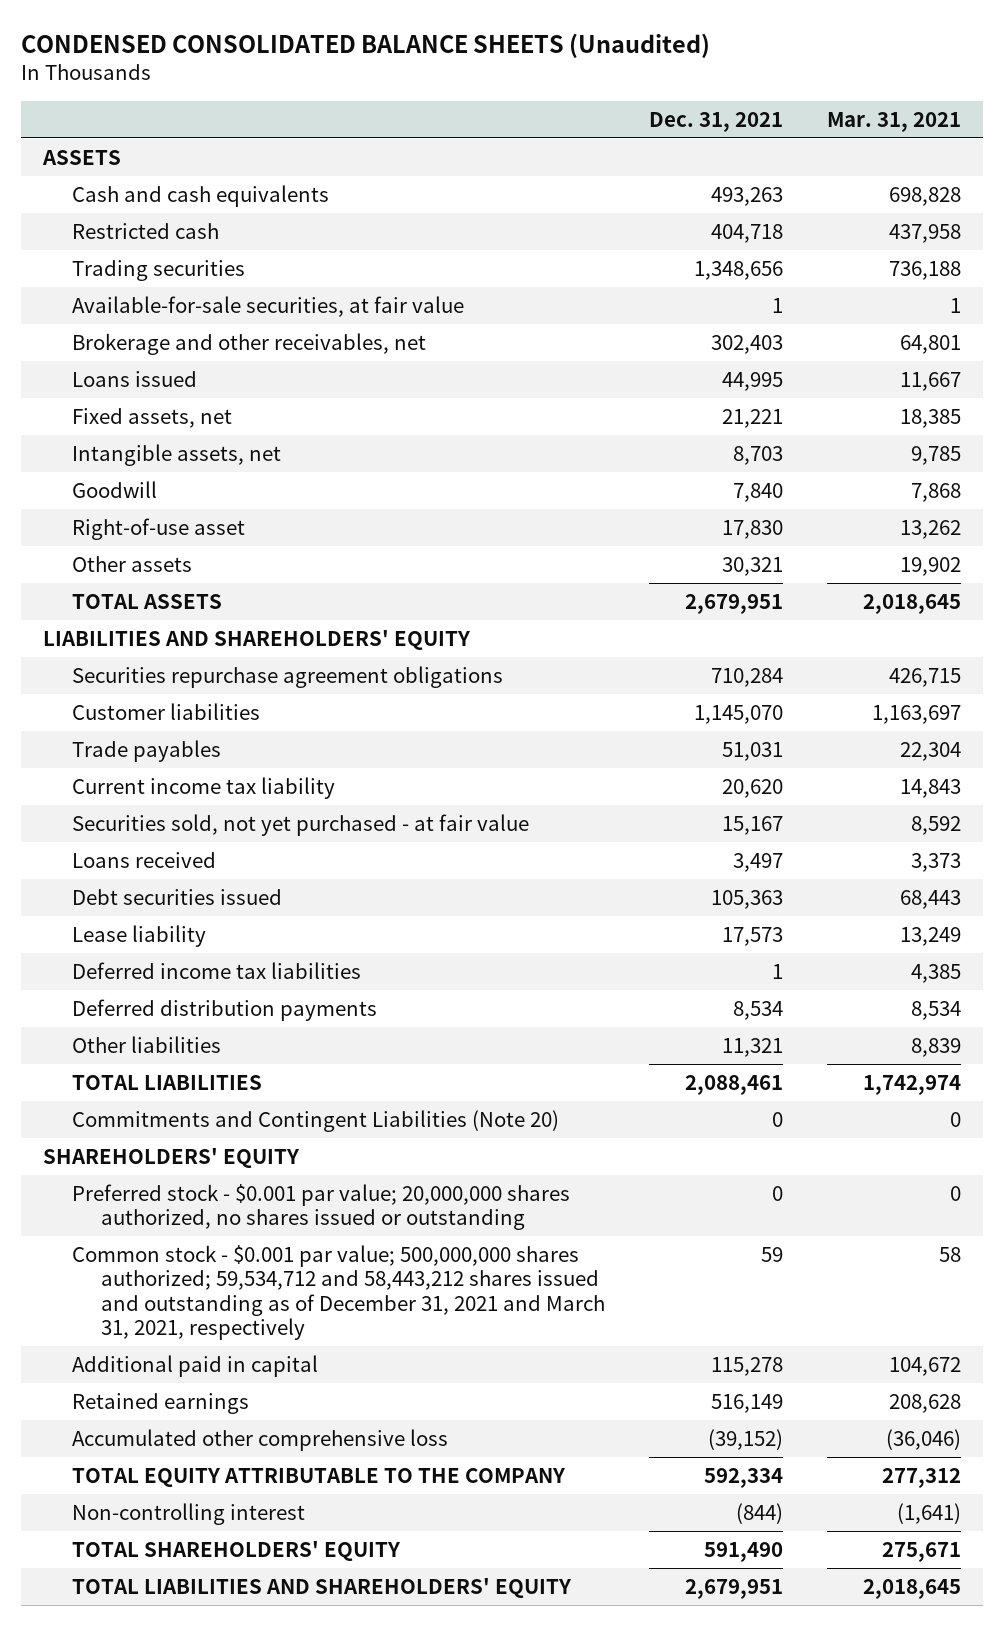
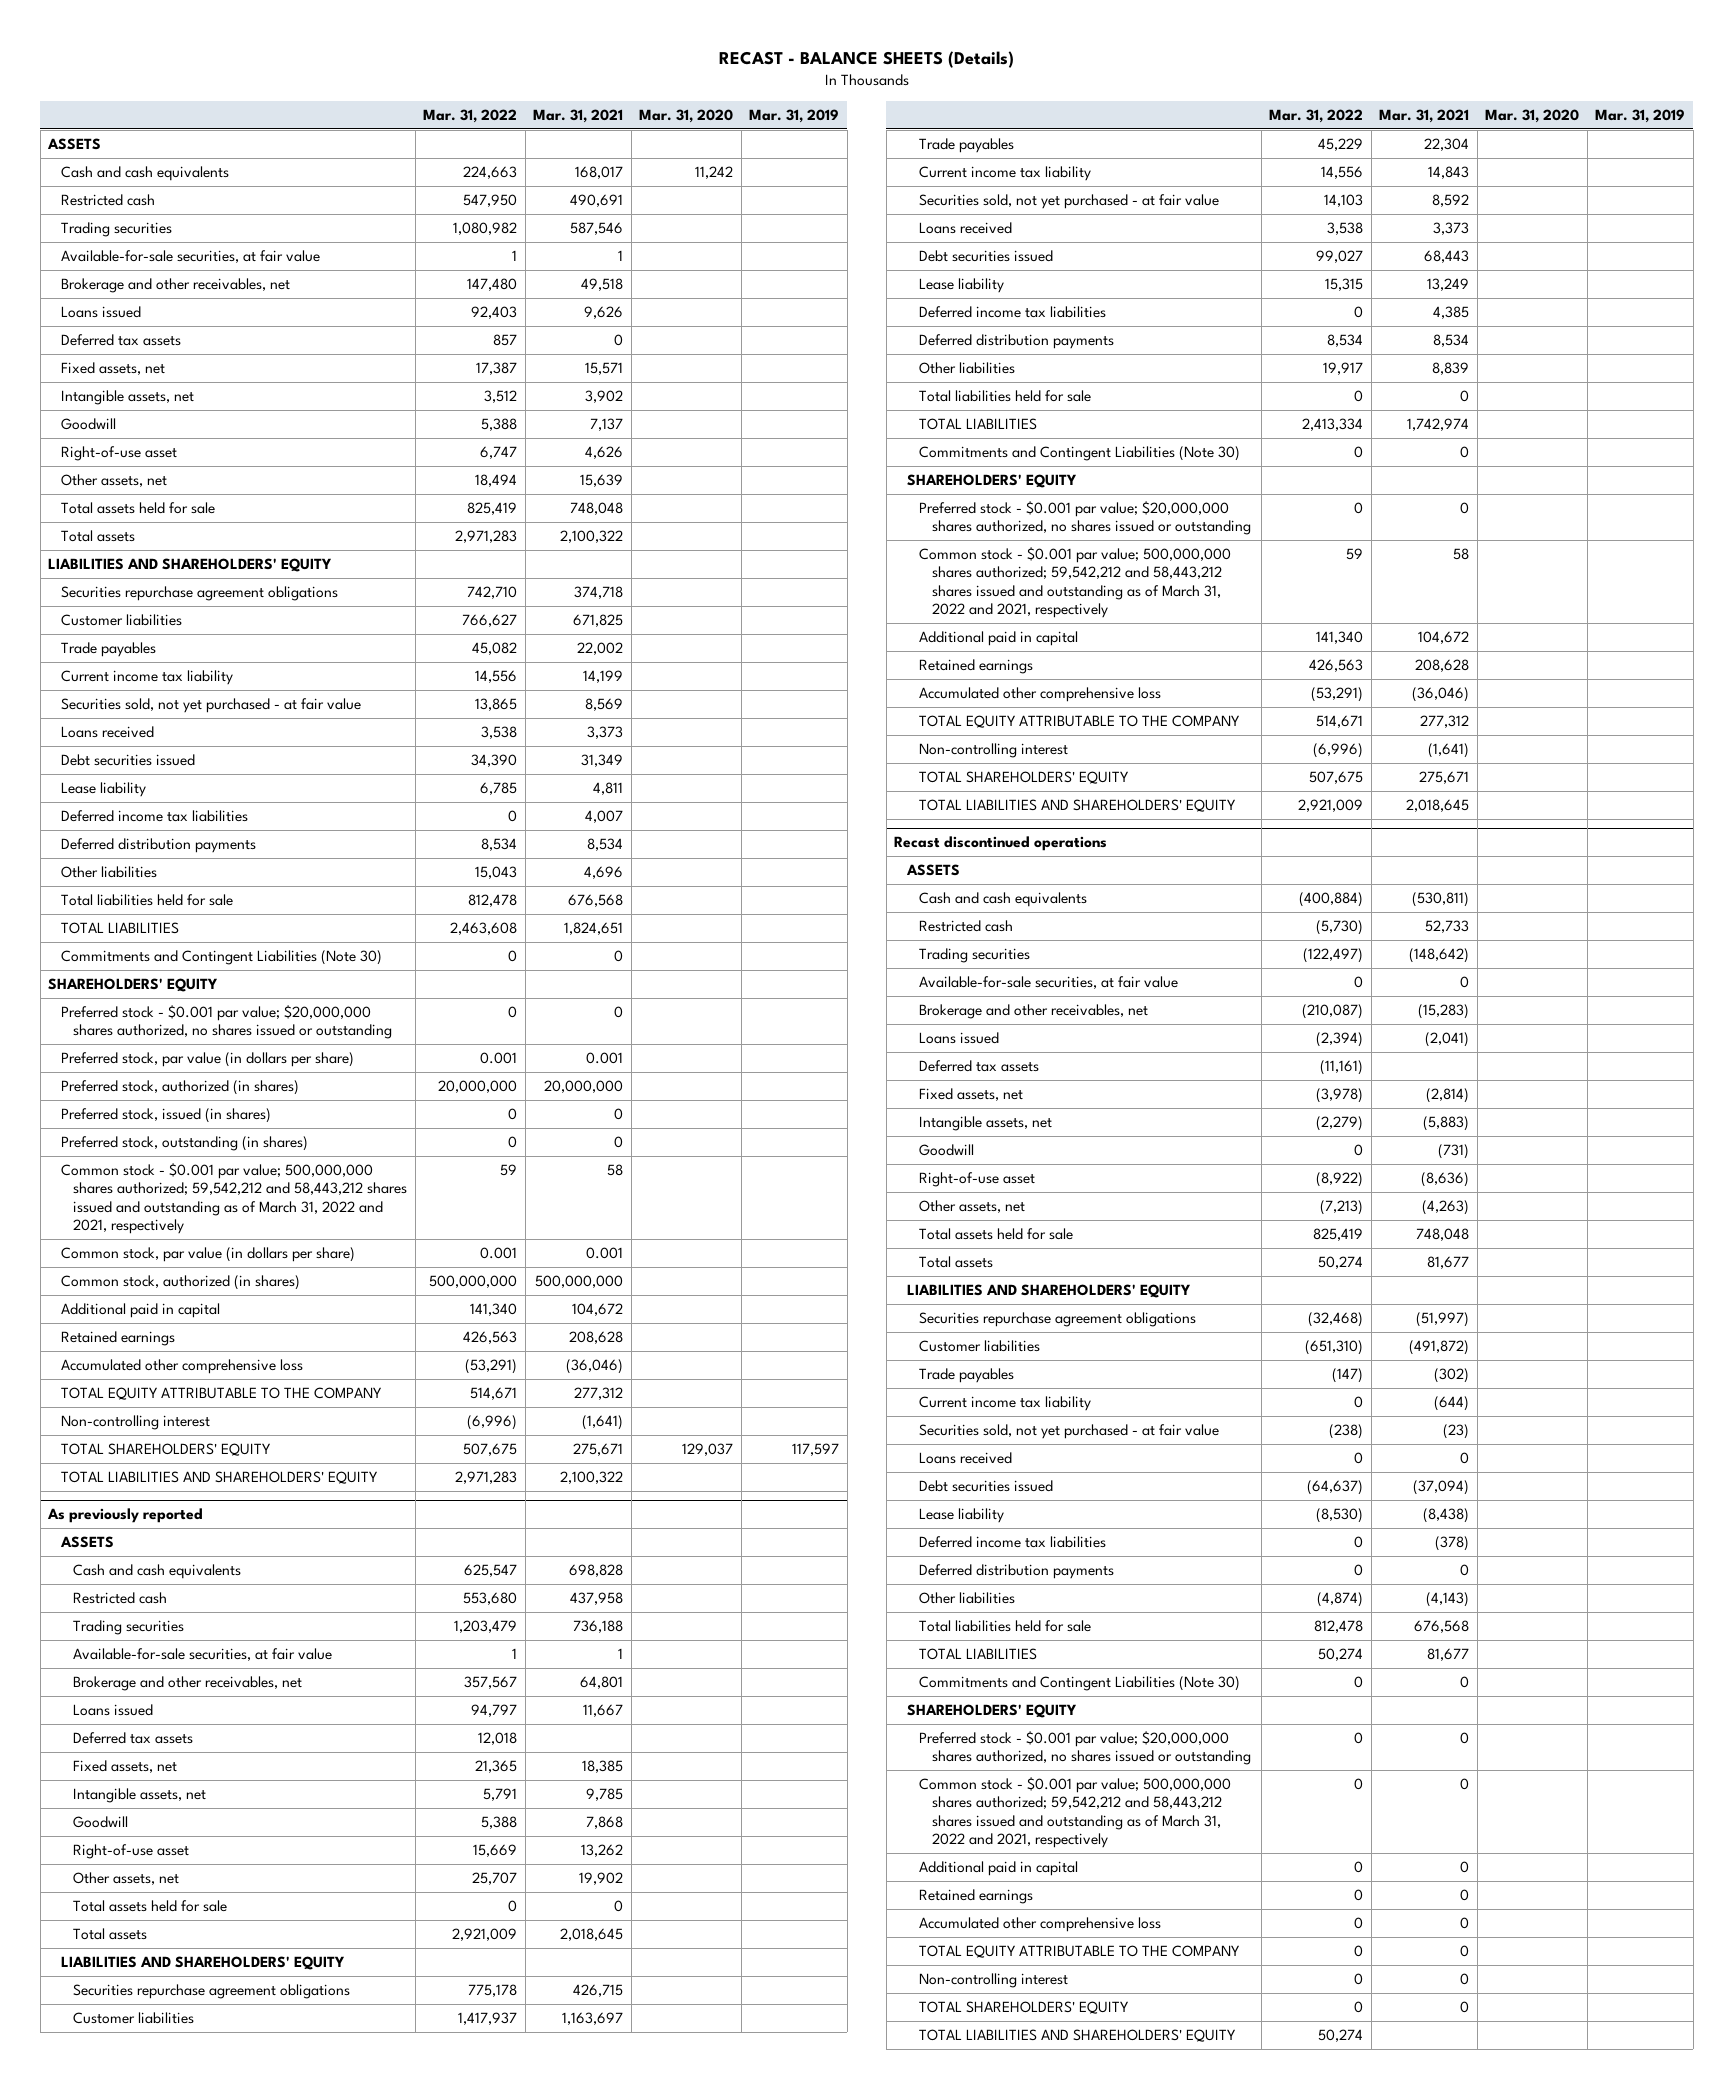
[20,32,710,58] CONDENSED CONSOLIDATED BALANCE SHEETS (Unaudited) -> [718,51,1014,69] RECAST - BALANCE SHEETS (Details)
[649,111,784,132] Dec. 31, 2021 -> none
none -> [423,108,518,123] Mar. 31, 2022
none -> [639,108,734,123] Mar. 31, 2020
none -> [749,108,840,123] Mar. 31, 2019
none -> [60,166,229,182] Cash and cash equivalents
none -> [60,194,155,207] Restricted cash
none -> [60,222,172,238] Trading securities
none -> [60,250,320,264] Available-for-sale securities, at fair value
none -> [60,278,290,294] Brokerage and other receivables, net
none -> [60,306,141,319] Loans issued
none -> [60,334,181,347] Deferred tax assets
none -> [60,362,165,376] Fixed assets, net
none -> [60,390,194,406] Intangible assets, net
none -> [60,418,116,431] Goodwill
none -> [60,446,177,462] Right-of-use asset
none -> [60,474,167,488] Other assets, net
none -> [60,502,215,515] Total assets held for sale
none -> [60,530,135,543] Total assets
none -> [48,558,333,573] LIABILITIES AND SHAREHOLDERS' EQUITY
none -> [60,586,338,602] Securities repurchase agreement obligations
none -> [60,614,182,627] Customer liabilities
none -> [60,642,156,658] Trade payables
none -> [60,670,233,686] Current income tax liability
none -> [60,698,361,714] Securities sold, not yet purchased - at fair value
none -> [60,726,154,739] Loans received
none -> [60,754,195,767] Debt securities issued
none -> [60,782,146,798] Lease liability
none -> [60,810,248,823] Deferred income tax liabilities
none -> [60,838,256,854] Deferred distribution payments
none -> [60,866,157,879] Other liabilities
none -> [60,894,233,907] Total liabilities held for sale
none -> [60,922,179,935] TOTAL LIABILITIES
none -> [60,950,382,966] Commitments and Contingent Liabilities (Note 30)
none -> [48,978,219,993] SHAREHOLDERS' EQUITY
none -> [60,1005,393,1040] Preferred stock - $0.001 par value; $20,000,000 shares authorized, no shares issued or outstanding
none -> [60,1052,354,1068] Preferred stock, par value (in dollars per share)
none -> [60,1080,299,1096] Preferred stock, authorized (in shares)
none -> [60,1108,271,1124] Preferred stock, issued (in shares)
none -> [60,1136,308,1152] Preferred stock, outstanding (in shares)
none -> [60,1163,408,1235] Common stock - $0.001 par value; 500,000,000 shares authorized; 59,542,212 and 58,443,212 shares issued and outstanding as of March 31, 2022 and 2021, respectively
none -> [60,1247,355,1263] Common stock, par value (in dollars per share)
none -> [60,1275,300,1291] Common stock, authorized (in shares)
none -> [60,1303,220,1319] Additional paid in capital
none -> [60,1331,175,1347] Retained earnings
none -> [60,1359,303,1375] Accumulated other comprehensive loss
none -> [60,1387,382,1401] TOTAL EQUITY ATTRIBUTABLE TO THE COMPANY
none -> [60,1415,210,1431] Non-controlling interest
none -> [60,1443,271,1457] TOTAL SHAREHOLDERS' EQUITY
none -> [60,1471,378,1485] TOTAL LIABILITIES AND SHAREHOLDERS' EQUITY
none -> [47,1508,204,1524] As previously reported
none -> [59,1536,114,1549] ASSETS
none -> [73,1732,194,1745] Deferred tax assets
[72,555,193,572] Other assets -> [73,1872,180,1886] Other assets, net
none -> [73,1900,228,1913] Total assets held for sale
[72,593,223,609] TOTAL ASSETS -> [73,1928,148,1941] Total assets
none -> [919,390,1092,403] Total liabilities held for sale
[72,1109,560,1132] Commitments and Contingent Liabilities (Note 20) -> [919,446,1241,462] Commitments and Contingent Liabilities (Note 30)
[72,1183,571,1231] Preferred stock - $0.001 par value; 20,000,000 shares authorized, no shares issued or outstanding -> [919,501,1251,536] Preferred stock - $0.001 par value; $20,000,000 shares authorized, no shares issued or outstanding
[72,1244,606,1340] Common stock - $0.001 par value; 500,000,000 shares authorized; 59,534,712 and 58,443,212 shares issued and outstanding as of December 31, 2021 and March 31, 2021, respectively -> [919,547,1232,619] Common stock - $0.001 par value; 500,000,000 shares authorized; 59,542,212 and 58,443,212 shares issued and outstanding as of March 31, 2022 and 2021, respectively
none -> [893,836,1107,852] Recast discontinued operations
none -> [905,864,960,877] ASSETS
none -> [919,892,1088,908] Cash and cash equivalents
none -> [919,920,1014,933] Restricted cash
none -> [919,948,1031,964] Trading securities
none -> [919,976,1179,990] Available-for-sale securities, at fair value
none -> [919,1004,1149,1020] Brokerage and other receivables, net
none -> [919,1032,1000,1045] Loans issued
none -> [919,1060,1040,1073] Deferred tax assets
none -> [919,1088,1024,1102] Fixed assets, net
none -> [919,1116,1053,1132] Intangible assets, net
none -> [919,1144,975,1157] Goodwill
none -> [919,1172,1036,1188] Right-of-use asset
none -> [919,1200,1026,1214] Other assets, net
none -> [919,1228,1074,1241] Total assets held for sale
none -> [919,1256,994,1269] Total assets
none -> [906,1284,1191,1299] LIABILITIES AND SHAREHOLDERS' EQUITY
none -> [919,1312,1197,1328] Securities repurchase agreement obligations
none -> [919,1340,1041,1353] Customer liabilities
none -> [919,1368,1015,1384] Trade payables
none -> [919,1396,1092,1412] Current income tax liability
none -> [919,1424,1220,1440] Securities sold, not yet purchased - at fair value
none -> [919,1452,1013,1465] Loans received
none -> [919,1480,1054,1493] Debt securities issued
none -> [919,1508,1005,1524] Lease liability
none -> [919,1536,1107,1549] Deferred income tax liabilities
none -> [919,1564,1115,1580] Deferred distribution payments
none -> [919,1592,1016,1605] Other liabilities
none -> [919,1620,1092,1633] Total liabilities held for sale
none -> [919,1648,1038,1661] TOTAL LIABILITIES
none -> [919,1676,1241,1692] Commitments and Contingent Liabilities (Note 30)
none -> [906,1704,1077,1719] SHAREHOLDERS' EQUITY
none -> [919,1731,1251,1766] Preferred stock - $0.001 par value; $20,000,000 shares authorized, no shares issued or outstanding
none -> [919,1777,1232,1849] Common stock - $0.001 par value; 500,000,000 shares authorized; 59,542,212 and 58,443,212 shares issued and outstanding as of March 31, 2022 and 2021, respectively
none -> [919,1861,1079,1877] Additional paid in capital
none -> [919,1889,1034,1905] Retained earnings
none -> [919,1917,1162,1933] Accumulated other comprehensive loss
none -> [919,1945,1241,1959] TOTAL EQUITY ATTRIBUTABLE TO THE COMPANY
none -> [919,1973,1069,1989] Non-controlling interest
none -> [919,2001,1130,2015] TOTAL SHAREHOLDERS' EQUITY
none -> [919,2029,1237,2043] TOTAL LIABILITIES AND SHAREHOLDERS' EQUITY

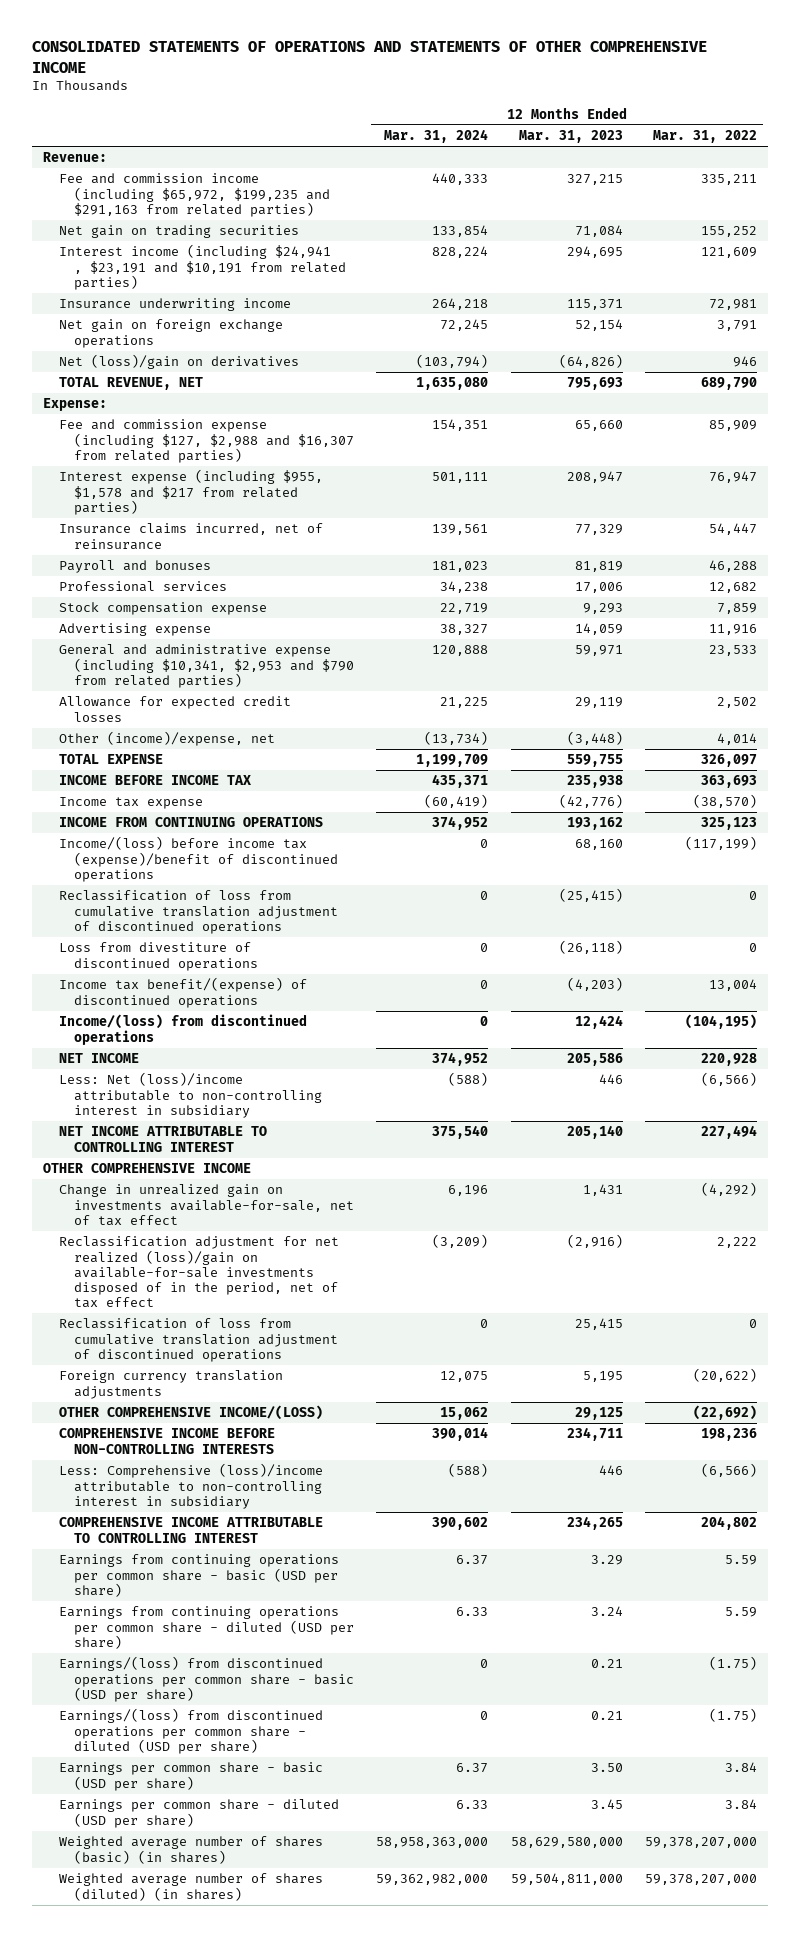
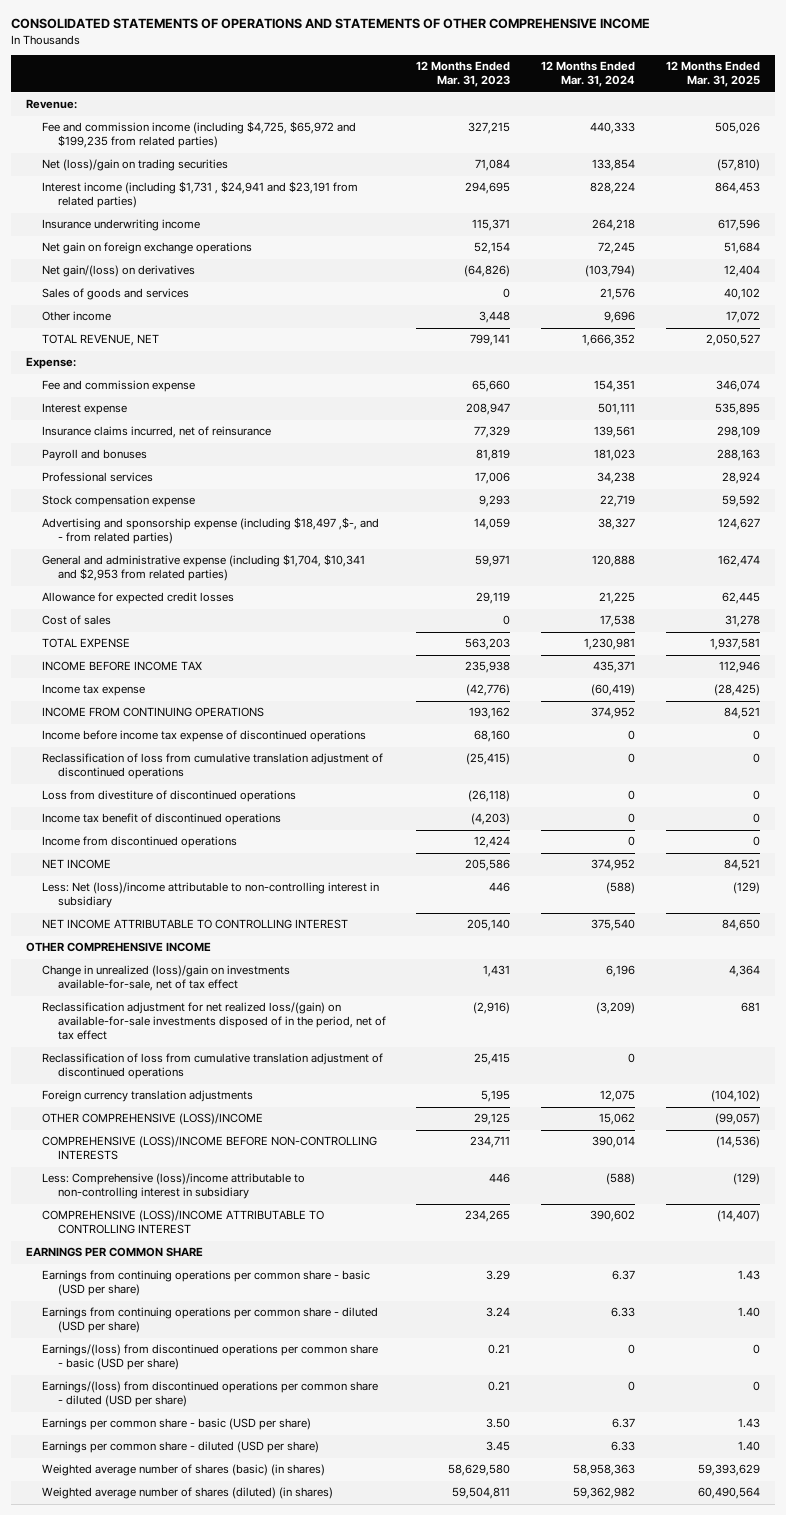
[653,130,758,144] Mar. 31, 2022 -> none
none -> [665,61,760,88] 12 Months Ended Mar. 31, 2025
[58,173,330,217] Fee and commission income (including $65,972, $199,235 and $291,163 from related parties) -> [41,121,356,149] Fee and commission income (including $4,725, $65,972 and $199,235 from related parties)
[58,225,299,239] Net gain on trading securities -> [41,159,228,172] Net (loss)/gain on trading securities
[58,244,346,290] Interest income (including $24,941 , $23,191 and $10,191 from related parties) -> [41,181,358,209] Interest income (including $1,731 , $24,941 and $23,191 from related parties)
[58,354,299,370] Net (loss)/gain on derivatives -> [41,265,195,278] Net gain/(loss) on derivatives
none -> [41,288,189,301] Sales of goods and services
none -> [41,311,111,322] Other income
[416,377,489,391] 1,635,080 -> [582,334,636,347] 1,666,352
[566,377,623,391] 795,693 -> [470,334,511,347] 799,141
[58,419,354,463] Fee and commission expense (including $127, $2,988 and $16,307 from related parties) -> [41,380,195,393] Fee and commission expense
[58,469,323,515] Interest expense (including $955, $1,578 and $217 from related parties) -> [41,403,127,416] Interest expense
[58,623,211,637] Advertising expense -> [41,517,379,545] Advertising and sponsorship expense (including $18,497 ,$-, and - from related parties)
[58,644,354,688] General and administrative expense (including $10,341, $2,953 and $790 from related parties) -> [41,554,365,582] General and administrative expense (including $1,704, $10,341 and $2,953 from related parties)
[58,731,275,747] Other (income)/expense, net -> none
none -> [41,615,111,626] Cost of sales
[416,754,489,768] 1,199,709 -> [584,638,636,651] 1,230,981
[566,754,623,768] 559,755 -> [465,638,511,651] 563,203
[58,836,338,882] Income/(loss) before income tax (expense)/benefit of discontinued operations -> [41,730,366,743] Income before income tax expense of discontinued operations
[58,977,307,1008] Income tax benefit/(expense) of discontinued operations -> [41,813,281,826] Income tax benefit of discontinued operations
[58,1014,307,1045] Income/(loss) from discontinued operations -> [41,836,237,849] Income from discontinued operations
[58,1184,354,1226] Change in unrealized gain on investments available-for-sale, net of tax effect -> [41,965,290,992] Change in unrealized (loss)/gain on investments available-for-sale, net of tax effect
[58,1236,339,1309] Reclassification adjustment for net realized (loss)/gain on available-for-sale investments disposed of in the period, net of tax effect -> [41,1002,386,1041] Reclassification adjustment for net realized loss/(gain) on available-for-sale investments disposed of in the period, net of tax effect
[58,1405,323,1421] OTHER COMPREHENSIVE INCOME/(LOSS) -> [41,1113,263,1126] OTHER COMPREHENSIVE (LOSS)/INCOME
[58,1428,275,1454] COMPREHENSIVE INCOME BEFORE NON-CONTROLLING INTERESTS -> [41,1136,377,1161] COMPREHENSIVE (LOSS)/INCOME BEFORE NON-CONTROLLING INTERESTS
[58,1517,323,1543] COMPREHENSIVE INCOME ATTRIBUTABLE TO CONTROLLING INTEREST -> [41,1210,324,1235] COMPREHENSIVE (LOSS)/INCOME ATTRIBUTABLE TO CONTROLLING INTEREST
none -> [25,1247,203,1258] EARNINGS PER COMMON SHARE
[376,1837,489,1849] 58,958,363,000 -> [573,1464,636,1477] 58,958,363
[510,1837,623,1849] 58,629,580,000 -> [448,1464,511,1477] 58,629,580
[376,1874,489,1886] 59,362,982,000 -> [573,1487,636,1500] 59,362,982
[510,1873,623,1886] 59,504,811,000 -> [452,1487,511,1500] 59,504,811

